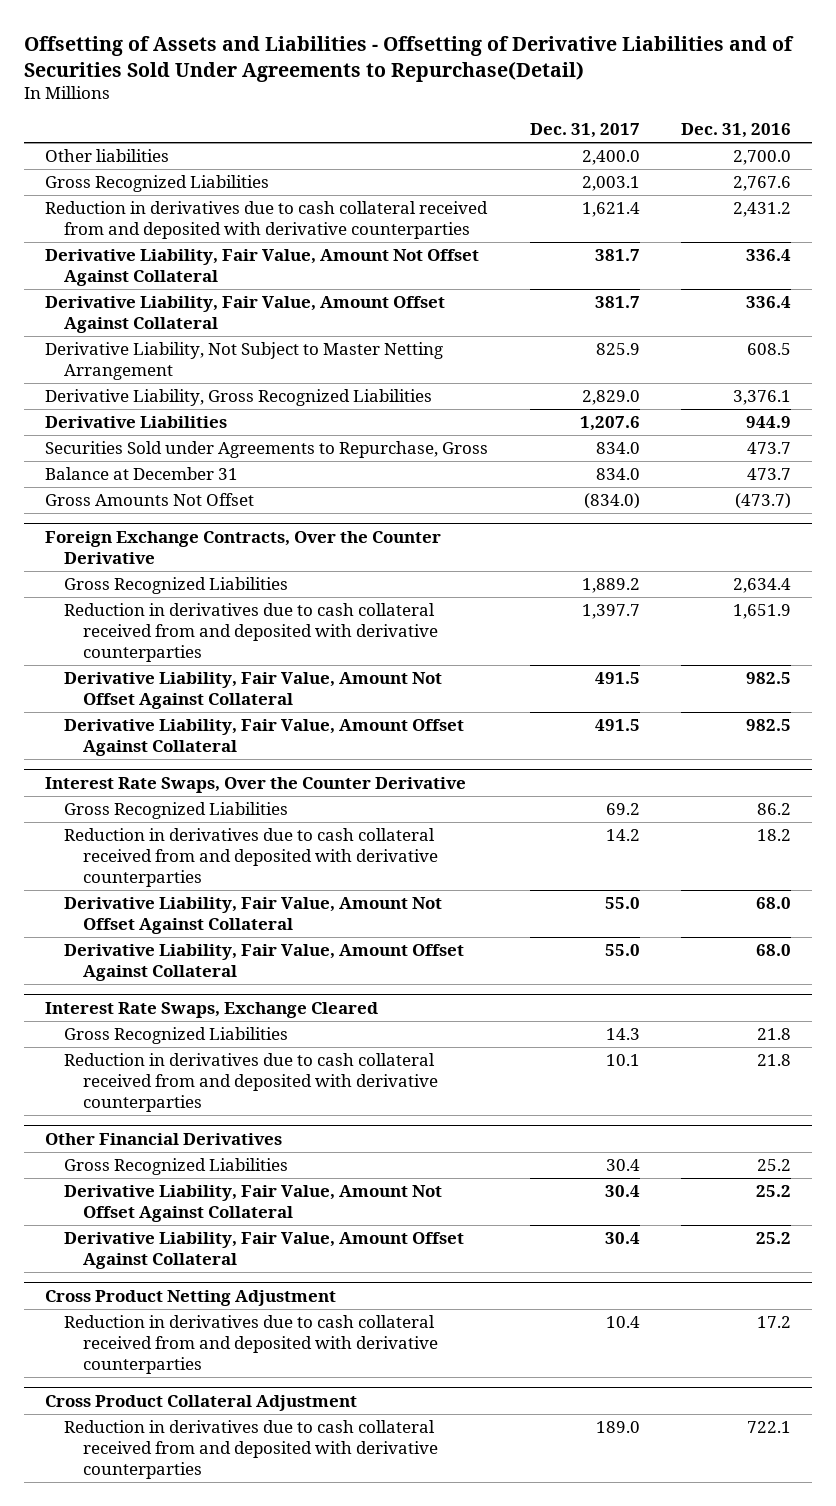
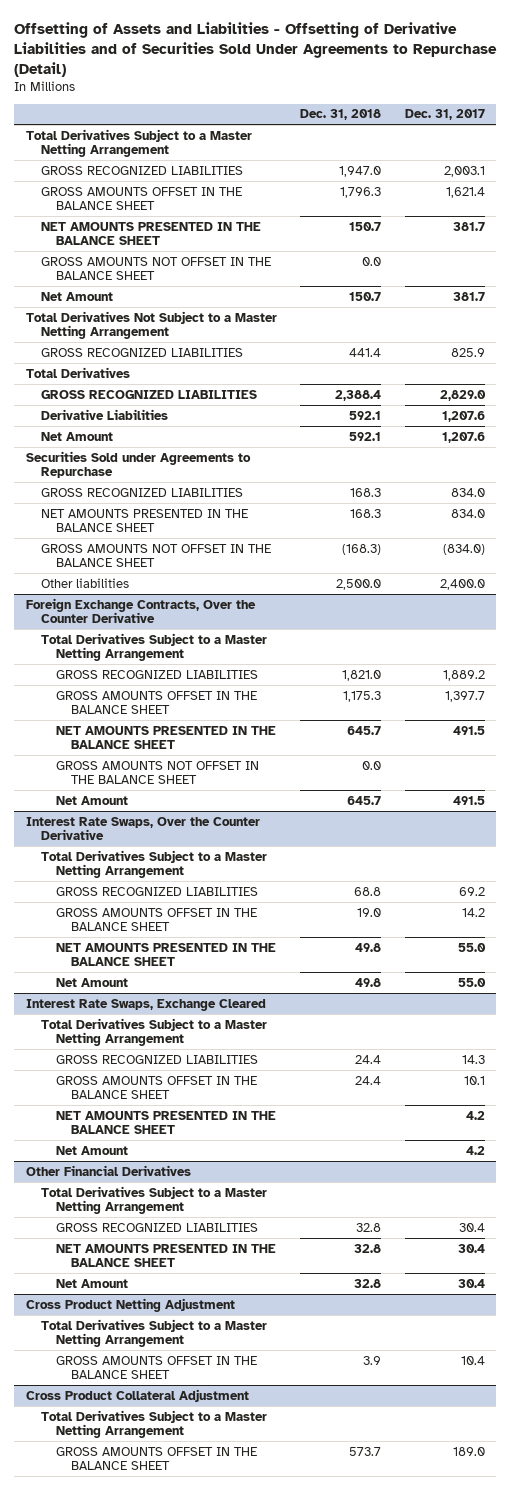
[24,35,795,82] Offsetting of Assets and Liabilities - Offsetting of Derivative Liabilities and of Securities Sold Under Agreements to Repurchase(Detail) -> [13,21,497,77] Offsetting of Assets and Liabilities - Offsetting of Derivative Liabilities and of Securities Sold Under Agreements to Repurchase (Detail)
[681,123,792,139] Dec. 31, 2016 -> none
none -> [300,109,382,121] Dec. 31, 2018
none -> [25,128,252,158] Total Derivatives Subject to a Master Netting Arrangement
[45,175,270,193] Gross Recognized Liabilities -> [40,165,243,175] GROSS RECOGNIZED LIABILITIES
[45,201,489,240] Reduction in derivatives due to cash collateral received from and deposited with derivative counterparties -> [40,186,242,211] GROSS AMOUNTS OFFSET IN THE BALANCE SHEET
[45,249,480,287] Derivative Liability, Fair Value, Amount Not Offset Against Collateral -> [40,221,261,246] NET AMOUNTS PRESENTED IN THE BALANCE SHEET
none -> [40,256,271,281] GROSS AMOUNTS NOT OFFSET IN THE BALANCE SHEET
[45,296,446,334] Derivative Liability, Fair Value, Amount Offset Against Collateral -> [40,291,113,301] Net Amount
none -> [25,310,277,340] Total Derivatives Not Subject to a Master Netting Arrangement
[45,342,444,381] Derivative Liability, Not Subject to Master Netting Arrangement -> [40,347,243,357] GROSS RECOGNIZED LIABILITIES
none -> [25,366,130,378] Total Derivatives
[45,389,433,407] Derivative Liability, Gross Recognized Liabilities -> [40,389,257,399] GROSS RECOGNIZED LIABILITIES
none -> [40,431,113,441] Net Amount
none -> [25,450,251,479] Securities Sold under Agreements to Repurchase
[45,441,489,459] Securities Sold under Agreements to Repurchase, Gross -> [40,487,243,497] GROSS RECOGNIZED LIABILITIES
[45,467,239,481] Balance at December 31 -> [40,508,248,533] NET AMOUNTS PRESENTED IN THE BALANCE SHEET
[45,493,255,507] Gross Amounts Not Offset -> [40,543,271,568] GROSS AMOUNTS NOT OFFSET IN THE BALANCE SHEET
[45,149,170,163] Other liabilities -> [40,577,129,588] Other liabilities
none -> [40,632,267,662] Total Derivatives Subject to a Master Netting Arrangement
[64,577,289,595] Gross Recognized Liabilities -> [55,669,258,679] GROSS RECOGNIZED LIABILITIES
[64,603,439,663] Reduction in derivatives due to cash collateral received from and deposited with derivative counterparties -> [55,690,257,715] GROSS AMOUNTS OFFSET IN THE BALANCE SHEET
[64,672,443,710] Derivative Liability, Fair Value, Amount Not Offset Against Collateral -> [55,725,276,750] NET AMOUNTS PRESENTED IN THE BALANCE SHEET
none -> [55,760,259,785] GROSS AMOUNTS NOT OFFSET IN THE BALANCE SHEET
[64,719,465,757] Derivative Liability, Fair Value, Amount Offset Against Collateral -> [55,795,128,805] Net Amount
none -> [40,849,267,879] Total Derivatives Subject to a Master Netting Arrangement
[64,802,289,820] Gross Recognized Liabilities -> [55,886,258,896] GROSS RECOGNIZED LIABILITIES
[64,828,439,888] Reduction in derivatives due to cash collateral received from and deposited with derivative counterparties -> [55,907,257,932] GROSS AMOUNTS OFFSET IN THE BALANCE SHEET
[64,897,443,935] Derivative Liability, Fair Value, Amount Not Offset Against Collateral -> [55,942,276,967] NET AMOUNTS PRESENTED IN THE BALANCE SHEET
[64,944,465,982] Derivative Liability, Fair Value, Amount Offset Against Collateral -> [55,977,128,987] Net Amount
none -> [40,1017,267,1047] Total Derivatives Subject to a Master Netting Arrangement
[64,1027,289,1045] Gross Recognized Liabilities -> [55,1054,258,1064] GROSS RECOGNIZED LIABILITIES
[64,1053,439,1113] Reduction in derivatives due to cash collateral received from and deposited with derivative counterparties -> [55,1075,257,1100] GROSS AMOUNTS OFFSET IN THE BALANCE SHEET
none -> [55,1110,276,1135] NET AMOUNTS PRESENTED IN THE BALANCE SHEET
none -> [55,1145,128,1155] Net Amount
none -> [40,1185,267,1215] Total Derivatives Subject to a Master Netting Arrangement
[64,1158,289,1176] Gross Recognized Liabilities -> [55,1222,258,1232] GROSS RECOGNIZED LIABILITIES
[64,1185,443,1223] Derivative Liability, Fair Value, Amount Not Offset Against Collateral -> [55,1243,276,1268] NET AMOUNTS PRESENTED IN THE BALANCE SHEET
[64,1232,465,1270] Derivative Liability, Fair Value, Amount Offset Against Collateral -> [55,1278,128,1288] Net Amount
none -> [40,1318,267,1348] Total Derivatives Subject to a Master Netting Arrangement
[64,1315,439,1375] Reduction in derivatives due to cash collateral received from and deposited with derivative counterparties -> [55,1355,257,1380] GROSS AMOUNTS OFFSET IN THE BALANCE SHEET
none -> [40,1409,267,1439] Total Derivatives Subject to a Master Netting Arrangement
[64,1420,439,1480] Reduction in derivatives due to cash collateral received from and deposited with derivative counterparties -> [55,1446,257,1471] GROSS AMOUNTS OFFSET IN THE BALANCE SHEET

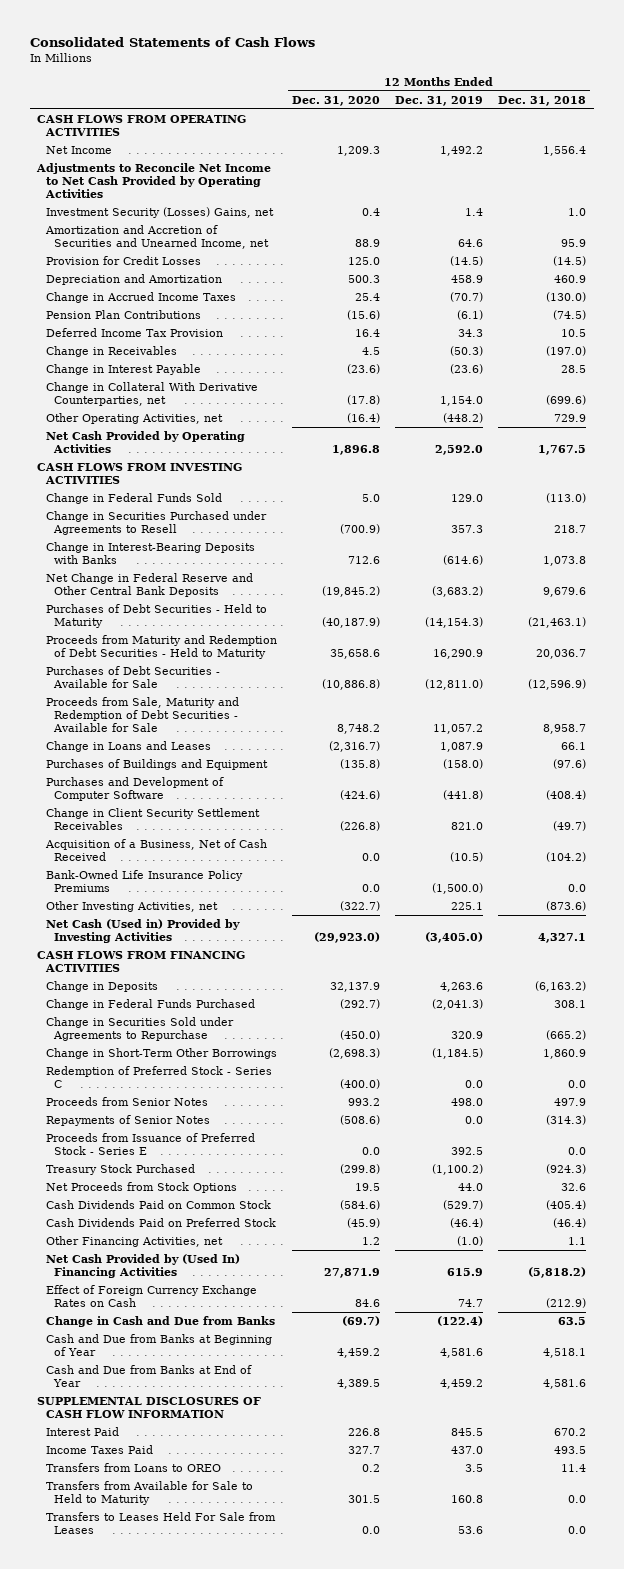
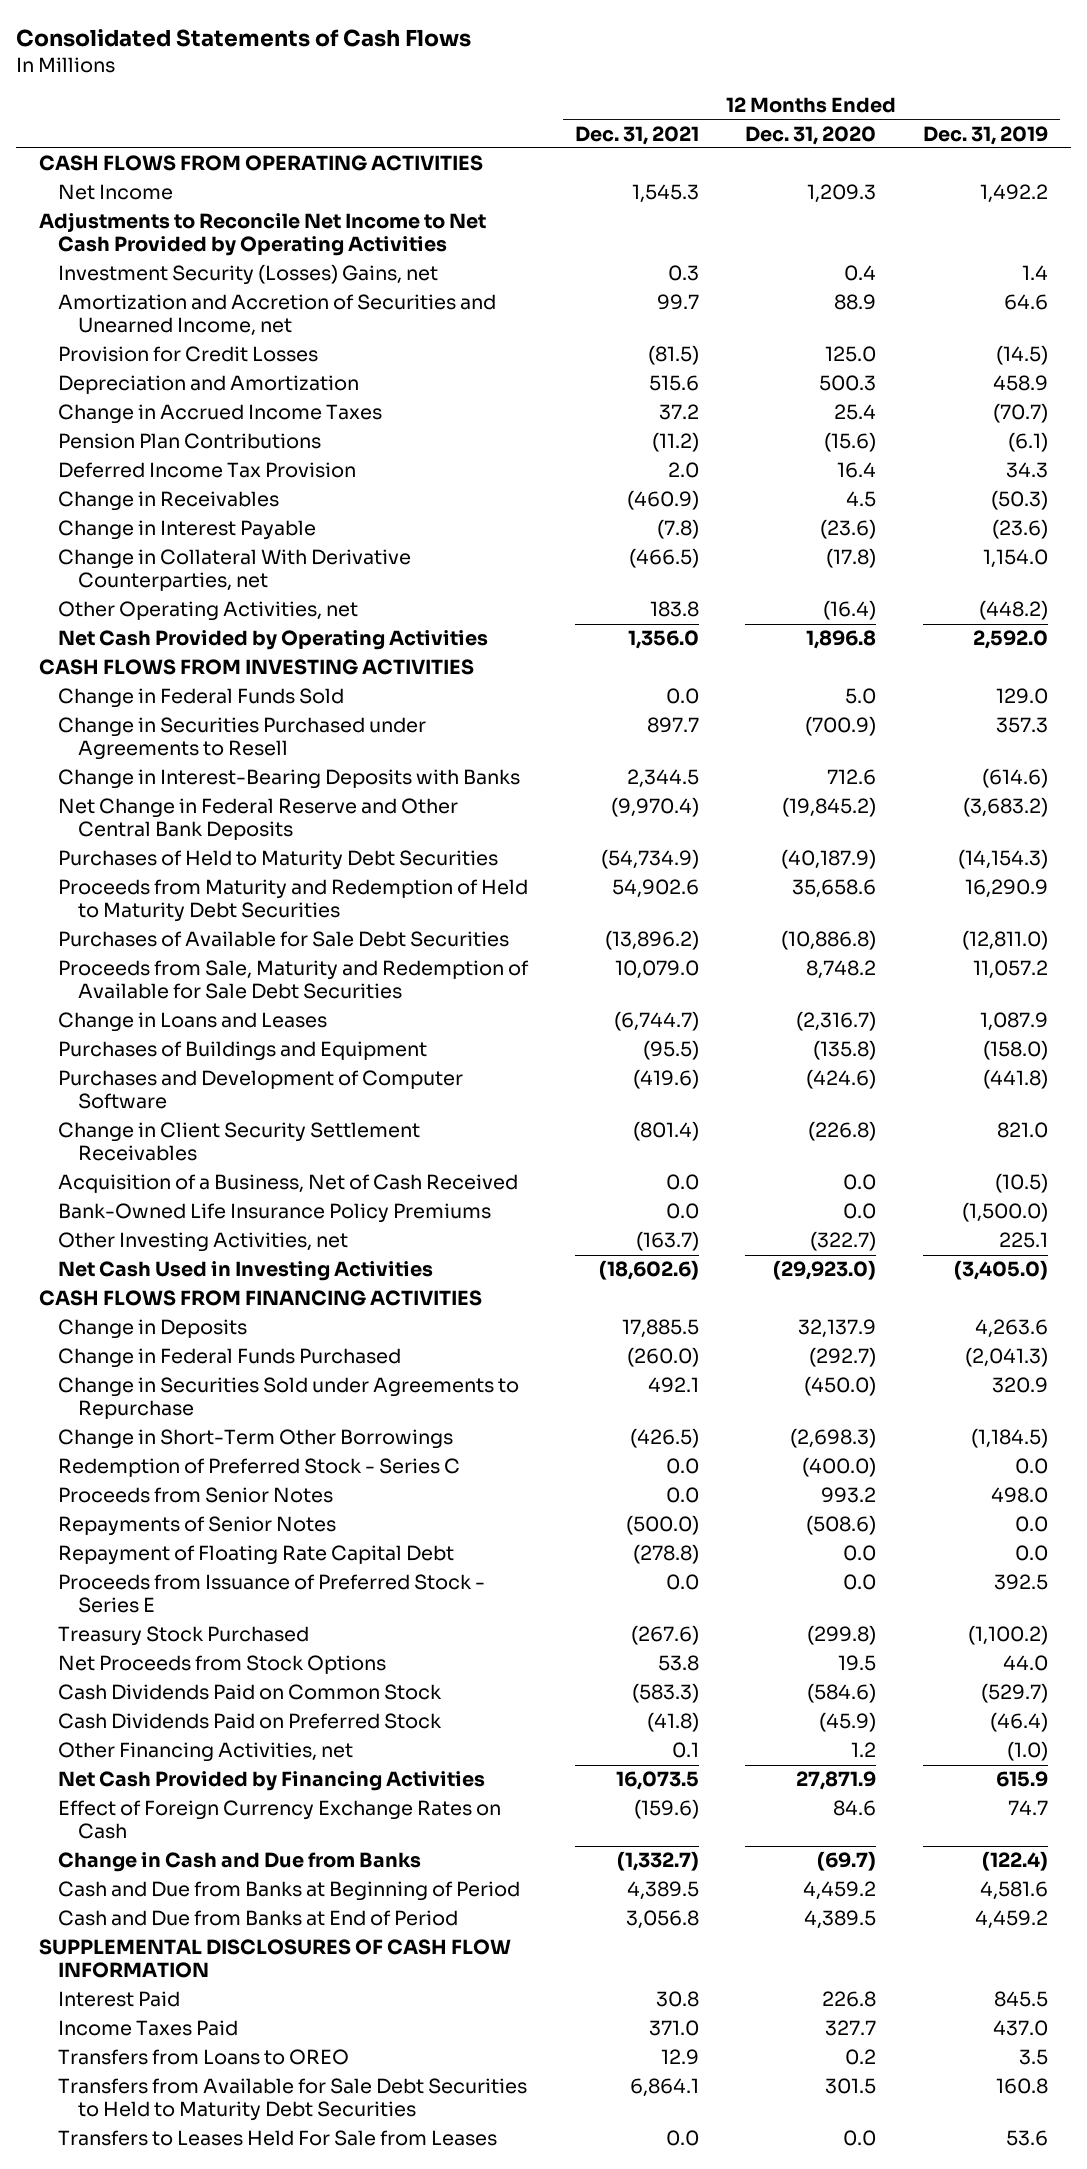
[498,95,587,106] Dec. 31, 2018 -> none
none -> [574,125,699,145] Dec. 31, 2021
[45,604,267,629] Purchases of Debt Securities - Held to Maturity -> [58,850,499,871] Purchases of Held to Maturity Debt Securities
[45,635,277,660] Proceeds from Maturity and Redemption of Debt Securities - Held to Maturity -> [58,879,529,923] Proceeds from Maturity and Redemption of Held to Maturity Debt Securities
[45,666,220,689] Purchases of Debt Securities - Available for Sale -> [58,931,510,948] Purchases of Available for Sale Debt Securities
[45,697,239,733] Proceeds from Sale, Maturity and Redemption of Debt Securities - Available for Sale -> [58,960,530,1000] Proceeds from Sale, Maturity and Redemption of Available for Sale Debt Securities
[45,919,240,944] Net Cash (Used in) Provided by Investing Activities -> [58,1261,434,1282] Net Cash Used in Investing Activities
none -> [58,1545,455,1566] Repayment of Floating Rate Capital Debt
[45,1254,240,1279] Net Cash Provided by (Used In) Financing Activities -> [58,1771,486,1792] Net Cash Provided by Financing Activities
[45,1334,272,1357] Cash and Due from Banks at Beginning of Year -> [58,1881,521,1902] Cash and Due from Banks at Beginning of Period
[45,1365,252,1388] Cash and Due from Banks at End of Year -> [58,1910,459,1927] Cash and Due from Banks at End of Period
[45,1481,253,1506] Transfers from Available for Sale to Held to Maturity -> [58,2078,528,2122] Transfers from Available for Sale Debt Securities to Held to Maturity Debt Securities

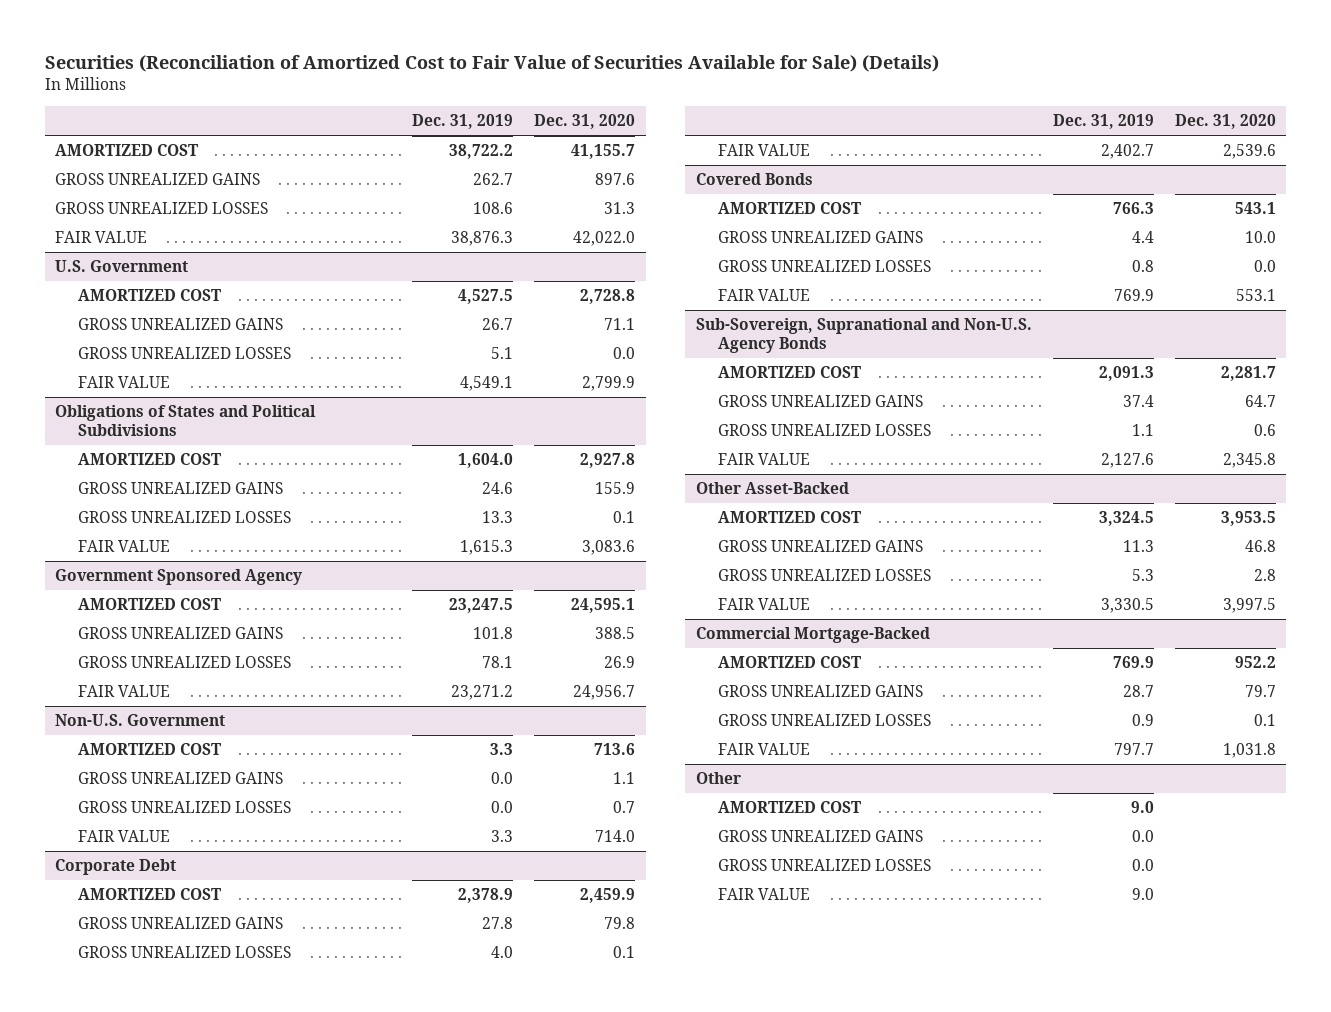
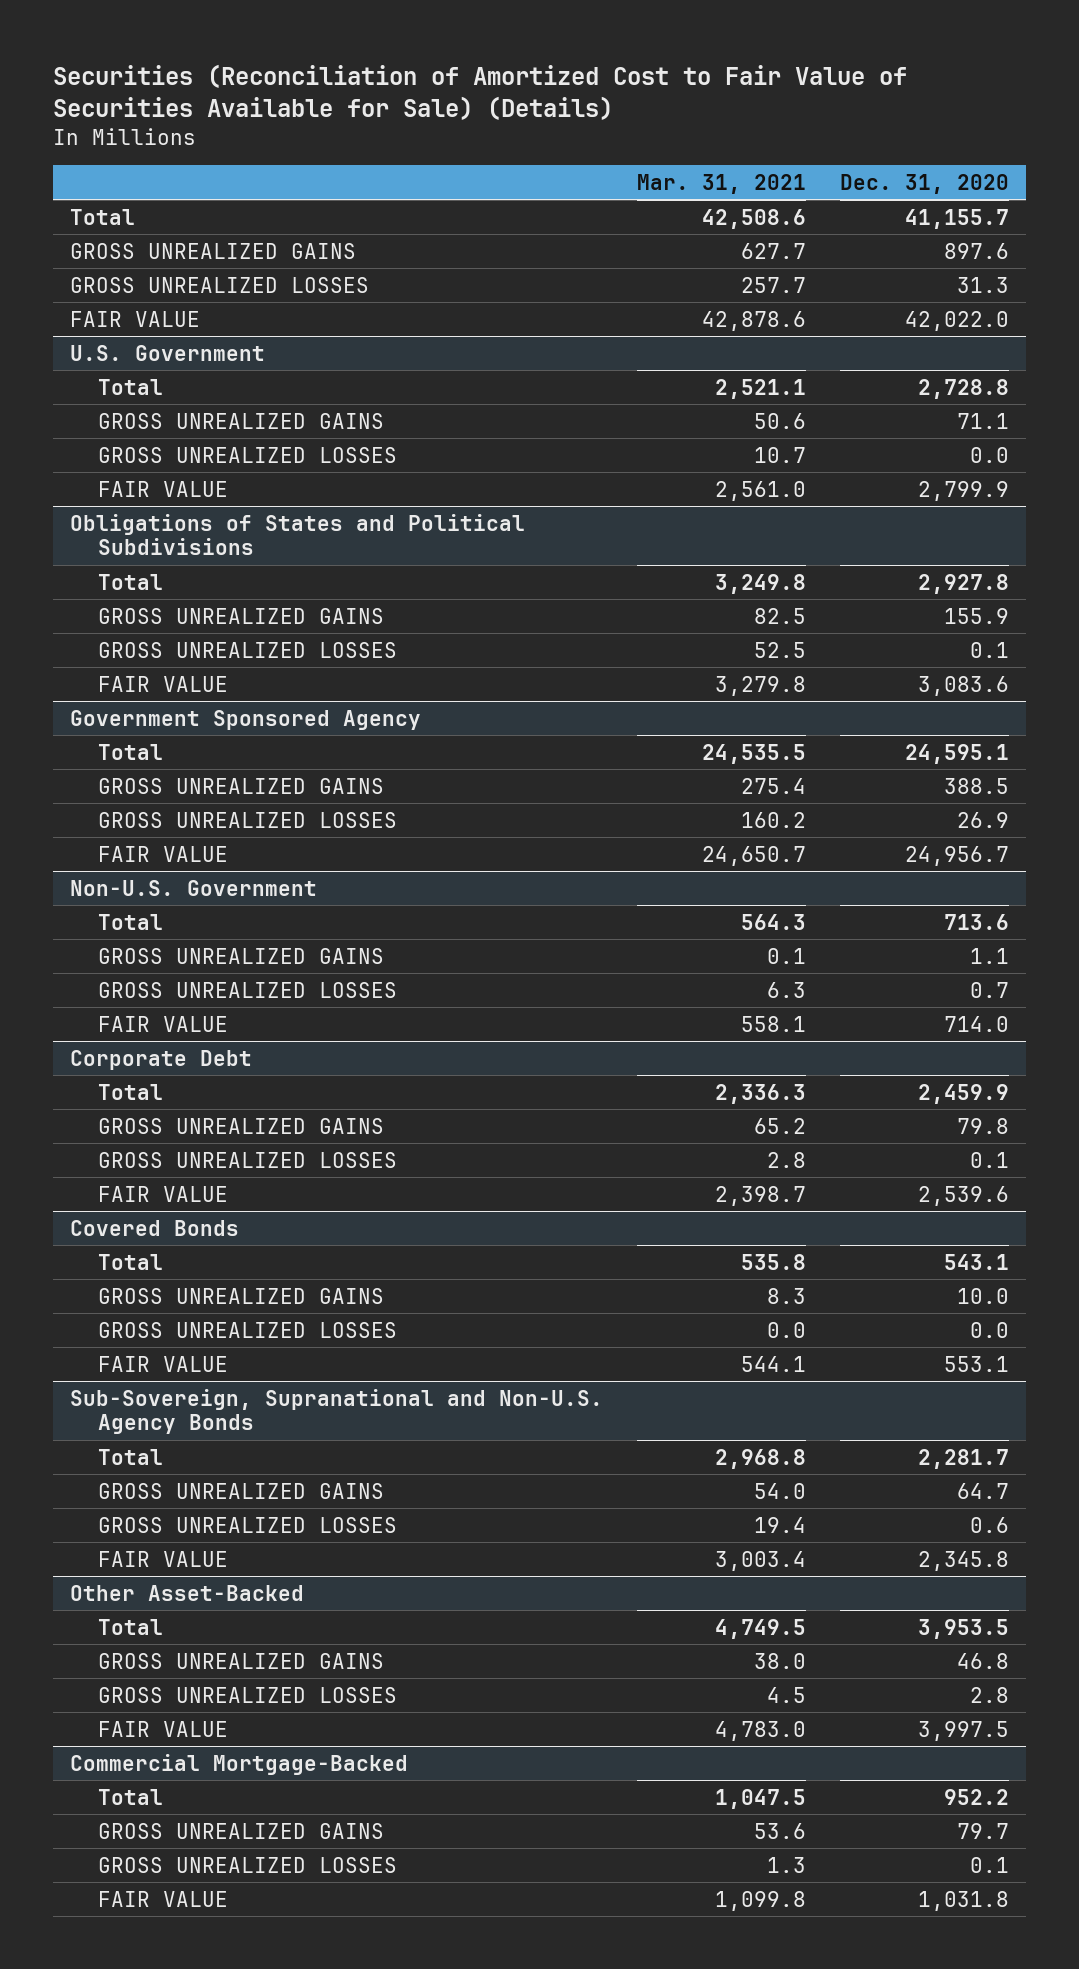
[412,114,514,130] Dec. 31, 2019 -> none
none -> [637,173,807,194] Mar. 31, 2021
[55,144,199,157] AMORTIZED COST -> [70,208,136,225] Total
[78,289,222,302] AMORTIZED COST -> [97,378,163,395] Total
[78,453,222,466] AMORTIZED COST -> [97,573,163,590] Total
[78,598,222,611] AMORTIZED COST -> [97,743,163,760] Total
[78,743,222,756] AMORTIZED COST -> [97,913,163,930] Total
[78,888,222,901] AMORTIZED COST -> [97,1083,163,1100] Total
[718,202,862,215] AMORTIZED COST -> [97,1253,163,1270] Total
[718,366,862,379] AMORTIZED COST -> [97,1448,163,1465] Total
[718,511,862,524] AMORTIZED COST -> [97,1618,163,1635] Total
[718,656,862,669] AMORTIZED COST -> [97,1788,163,1805] Total
[695,772,741,785] Other -> none
[718,801,862,814] AMORTIZED COST -> none
[718,830,924,843] GROSS UNREALIZED GAINS -> none
[718,859,932,872] GROSS UNREALIZED LOSSES -> none
[718,888,811,901] FAIR VALUE -> none

